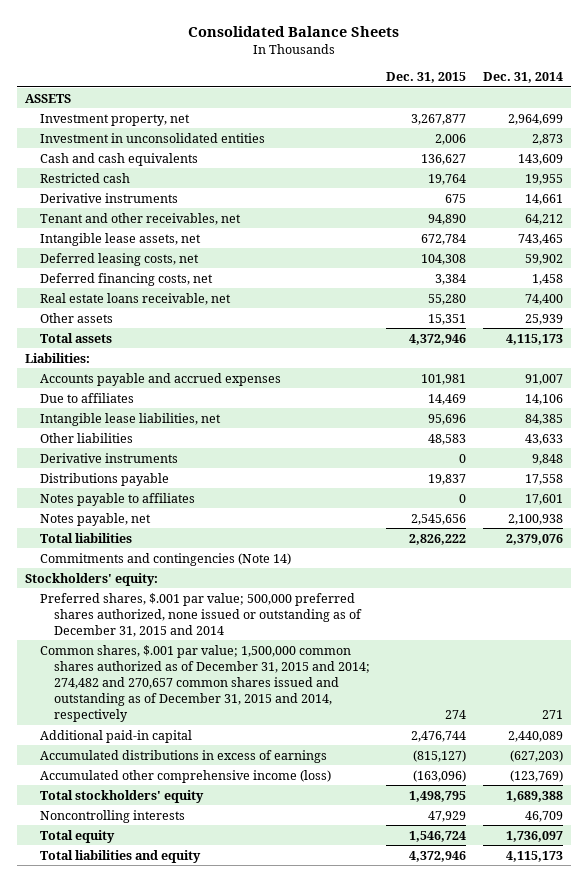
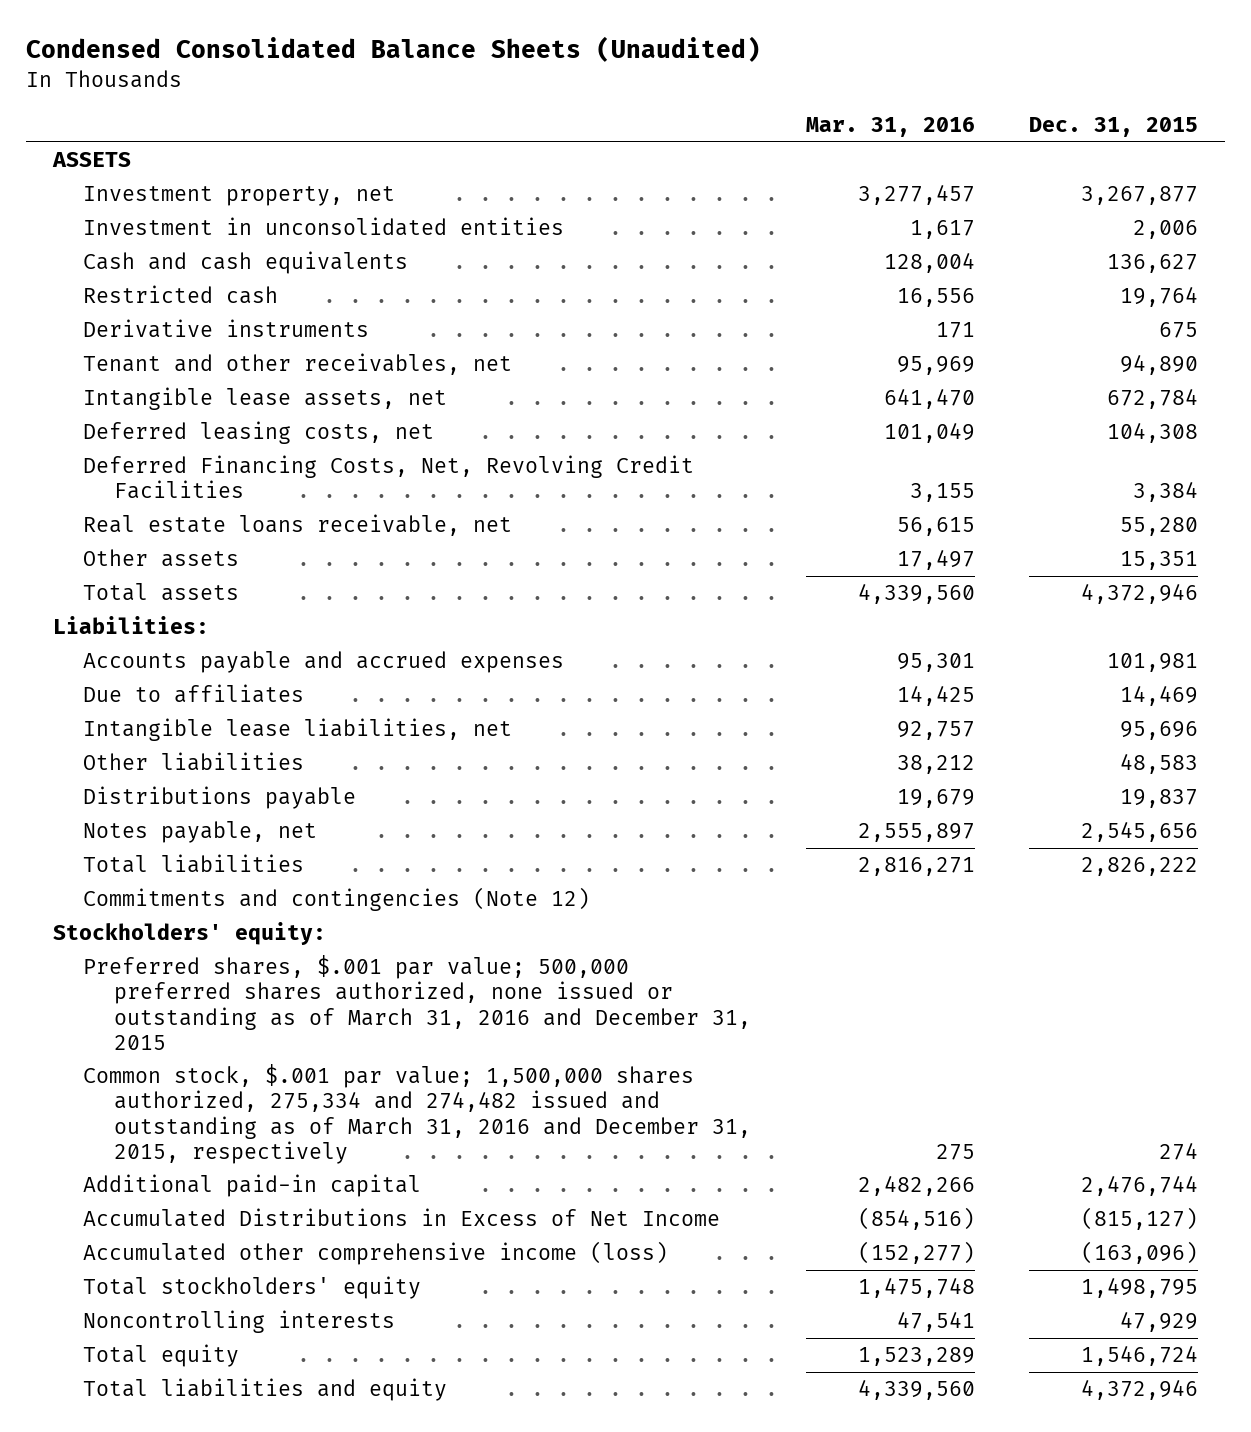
[188,25,400,37] Consolidated Balance Sheets -> [25,36,761,63] Condensed Consolidated Balance Sheets (Unaudited)
[483,72,564,84] Dec. 31, 2014 -> none
none -> [805,116,975,137] Mar. 31, 2016
[39,272,213,286] Deferred financing costs, net -> [83,455,695,500] Deferred Financing Costs, Net, Revolving Credit Facilities
[39,452,178,463] Derivative instruments -> none
[39,492,195,506] Notes payable to affiliates -> none
[39,552,291,566] Commitments and contingencies (Note 14) -> [83,887,591,912] Commitments and contingencies (Note 12)
[39,592,362,637] Preferred shares, $.001 par value; 500,000 preferred shares authorized, none issued or outstanding as of December 31, 2015 and 2014 -> [83,955,752,1050] Preferred shares, $.001 par value; 500,000 preferred shares authorized, none issued or outstanding as of March 31, 2016 and December 31, 2015
[39,644,370,723] Common shares, $.001 par value; 1,500,000 common shares authorized as of December 31, 2015 and 2014; 274,482 and 270,657 common shares issued and outstanding as of December 31, 2015 and 2014, respectively -> [83,1064,752,1164] Common stock, $.001 par value; 1,500,000 shares authorized, 275,334 and 274,482 issued and outstanding as of March 31, 2016 and December 31, 2015, respectively
[39,749,327,763] Accumulated distributions in excess of earnings -> [83,1208,721,1228] Accumulated Distributions in Excess of Net Income

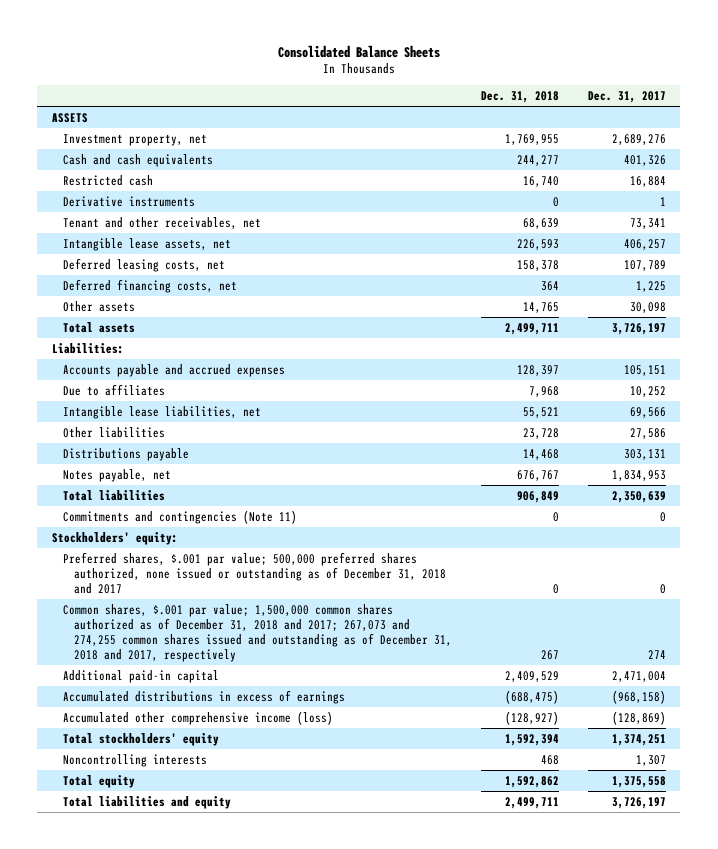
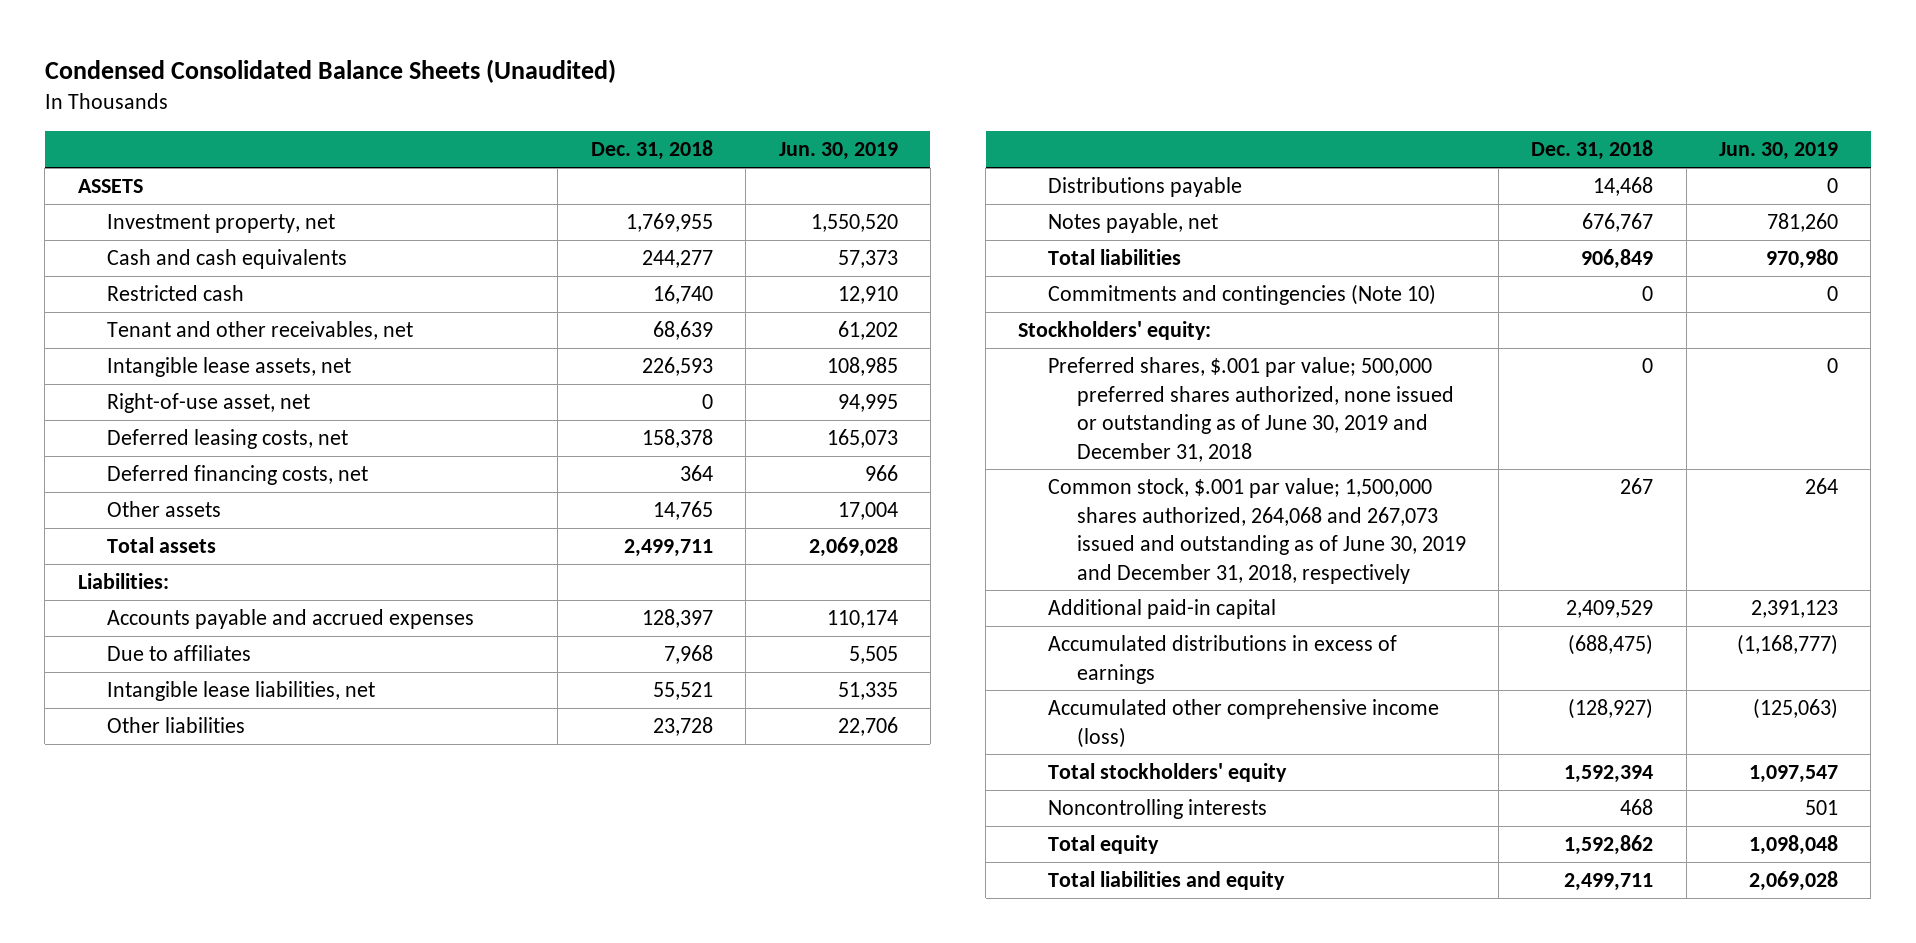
[277,44,440,58] Consolidated Balance Sheets -> [44,59,616,84] Condensed Consolidated Balance Sheets (Unaudited)
[587,91,666,104] Dec. 31, 2017 -> none
none -> [778,142,898,161] Jun. 30, 2019
[62,195,195,207] Derivative instruments -> none
none -> [106,393,310,414] Right-of-use asset, net
[62,509,297,524] Commitments and contingencies (Note 11) -> [1047,284,1436,306] Commitments and contingencies (Note 10)
[62,551,446,594] Preferred shares, $.001 par value; 500,000 preferred shares authorized, none issued or outstanding as of December 31, 2018 and 2017 -> [1047,357,1454,462] Preferred shares, $.001 par value; 500,000 preferred shares authorized, none issued or outstanding as of June 30, 2019 and December 31, 2018
[62,603,452,663] Common shares, $.001 par value; 1,500,000 common shares authorized as of December 31, 2018 and 2017; 267,073 and 274,255 common shares issued and outstanding as of December 31, 2018 and 2017, respectively -> [1047,478,1466,584] Common stock, $.001 par value; 1,500,000 shares authorized, 264,068 and 267,073 issued and outstanding as of June 30, 2019 and December 31, 2018, respectively

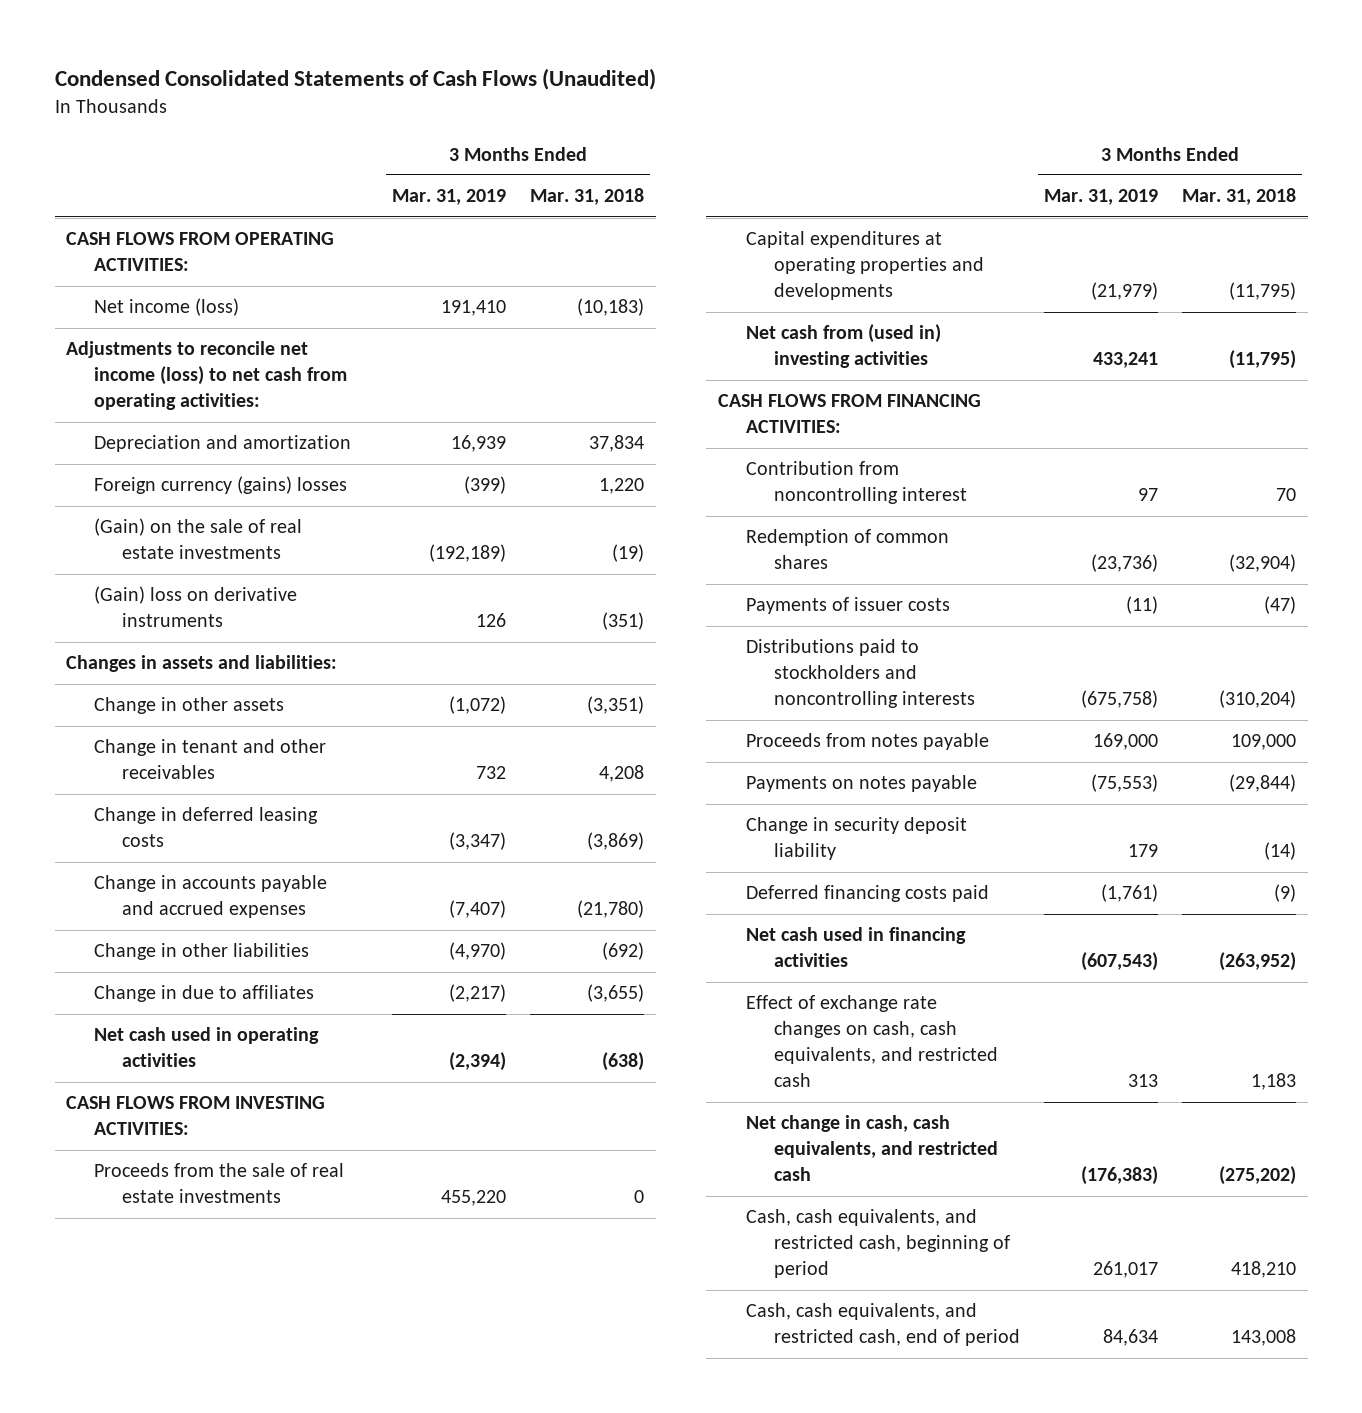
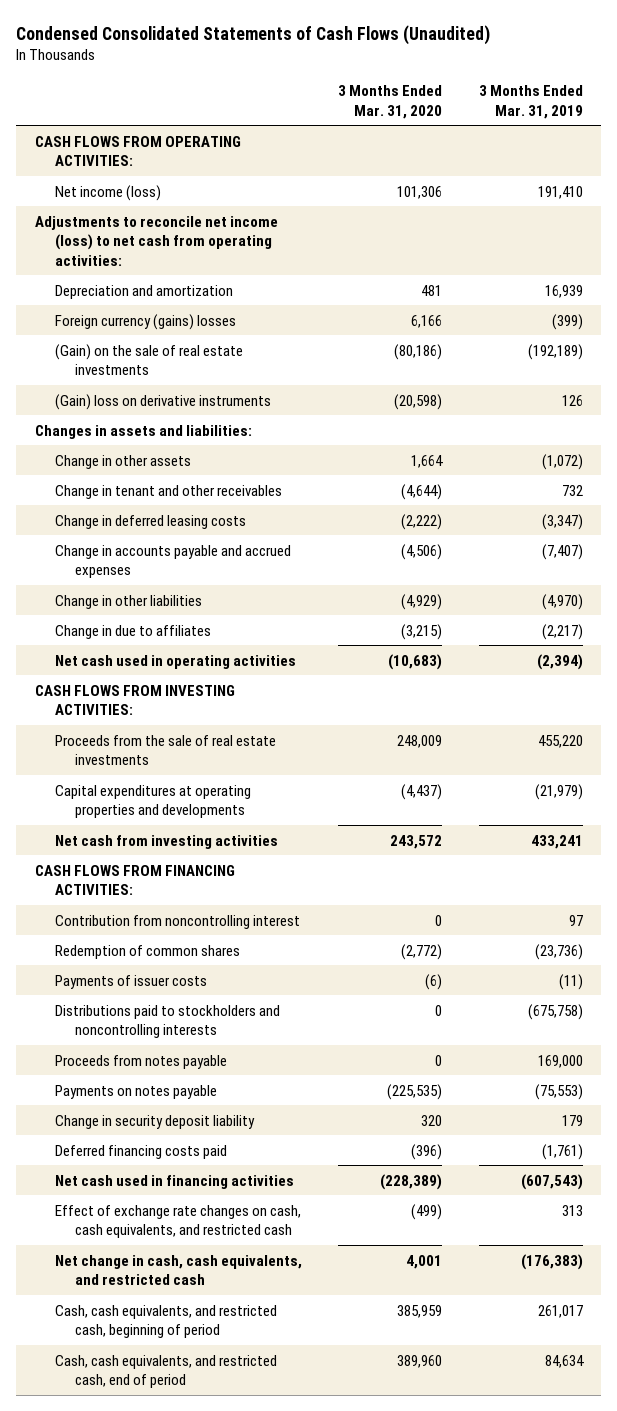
[529,188,644,206] Mar. 31, 2018 -> none
none -> [338,85,443,119] 3 Months Ended Mar. 31, 2020
[746,324,942,369] Net cash from (used in) investing activities -> [54,834,278,849] Net cash from investing activities

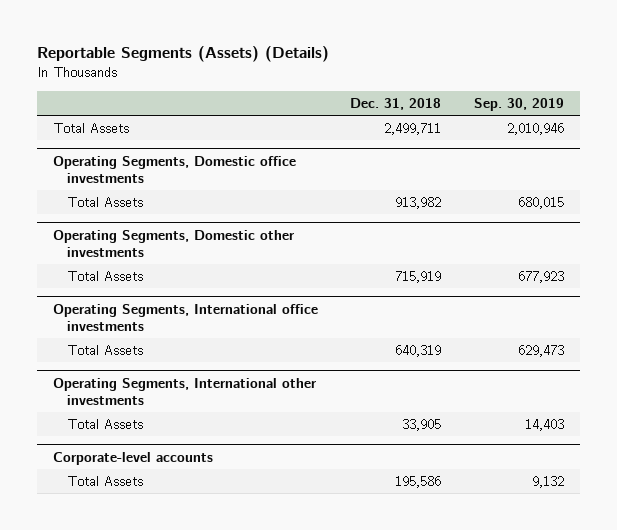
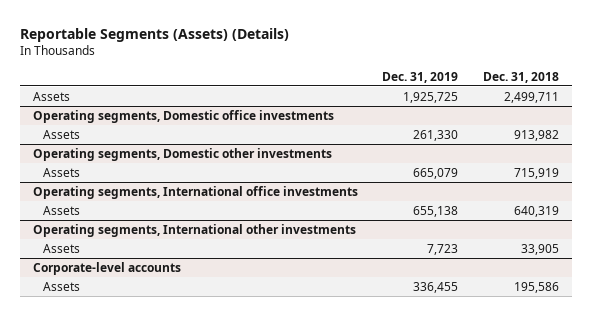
[473,98,564,112] Sep. 30, 2019 -> none
none -> [382,71,459,83] Dec. 31, 2019
[52,123,129,134] Total Assets -> [32,91,70,101] Assets
[52,155,296,183] Operating Segments, Domestic office investments -> [32,109,334,123] Operating segments, Domestic office investments
[67,197,144,208] Total Assets -> [42,129,80,139] Assets
[52,229,294,257] Operating Segments, Domestic other investments -> [32,147,332,161] Operating segments, Domestic other investments
[67,271,144,282] Total Assets -> [42,167,80,177] Assets
[52,303,318,331] Operating Segments, International office investments -> [32,185,358,199] Operating segments, International office investments
[67,345,144,356] Total Assets -> [42,205,80,215] Assets
[52,377,316,405] Operating Segments, International other investments -> [32,223,356,237] Operating segments, International other investments
[67,419,144,430] Total Assets -> [42,243,80,253] Assets
[67,476,144,487] Total Assets -> [42,281,80,291] Assets

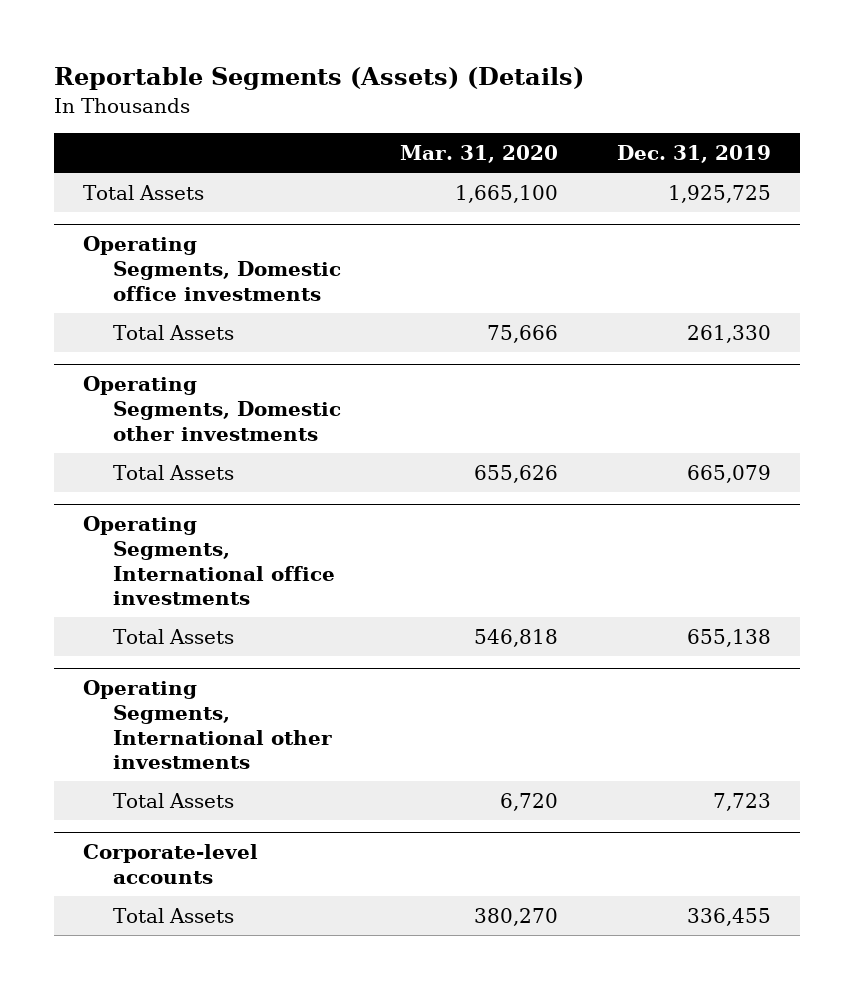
[483,71,560,83] Dec. 31, 2018 -> none
none -> [399,144,558,163] Mar. 31, 2020
[32,91,70,101] Assets -> [83,184,205,200] Total Assets
[32,109,334,123] Operating segments, Domestic office investments -> [83,236,342,301] Operating Segments, Domestic office investments
[42,129,80,139] Assets -> [113,324,235,340] Total Assets
[32,147,332,161] Operating segments, Domestic other investments -> [83,376,342,441] Operating Segments, Domestic other investments
[42,167,80,177] Assets -> [113,464,235,480] Total Assets
[32,185,358,199] Operating segments, International office investments -> [83,516,336,606] Operating Segments, International office investments
[42,205,80,215] Assets -> [113,628,235,644] Total Assets
[32,223,356,237] Operating segments, International other investments -> [83,680,333,770] Operating Segments, International other investments
[42,243,80,253] Assets -> [113,792,235,808] Total Assets
[42,281,80,291] Assets -> [113,907,235,923] Total Assets

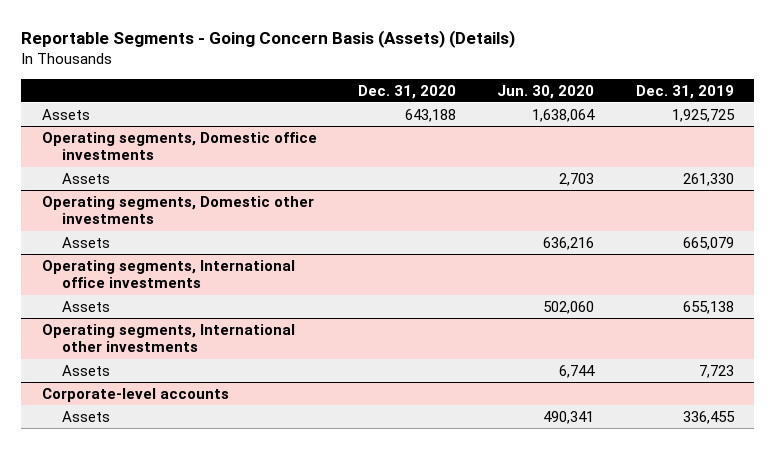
[54,67,585,91] Reportable Segments (Assets) (Details) -> [21,30,516,49] Reportable Segments - Going Concern Basis (Assets) (Details)
[399,144,558,163] Mar. 31, 2020 -> none
none -> [358,84,457,99] Dec. 31, 2020
none -> [497,84,595,99] Jun. 30, 2020
[83,184,205,200] Total Assets -> [41,108,90,120] Assets
[83,236,342,301] Operating Segments, Domestic office investments -> [41,131,317,161] Operating segments, Domestic office investments
[113,324,235,340] Total Assets -> [62,172,111,184] Assets
[83,376,342,441] Operating Segments, Domestic other investments -> [41,195,314,225] Operating segments, Domestic other investments
[113,464,235,480] Total Assets -> [62,236,111,248] Assets
[83,516,336,606] Operating Segments, International office investments -> [41,259,295,289] Operating segments, International office investments
[113,628,235,644] Total Assets -> [62,300,111,312] Assets
[83,680,333,770] Operating Segments, International other investments -> [41,323,295,353] Operating segments, International other investments
[113,792,235,808] Total Assets -> [62,364,111,376] Assets
[113,907,235,923] Total Assets -> [62,410,111,422] Assets

